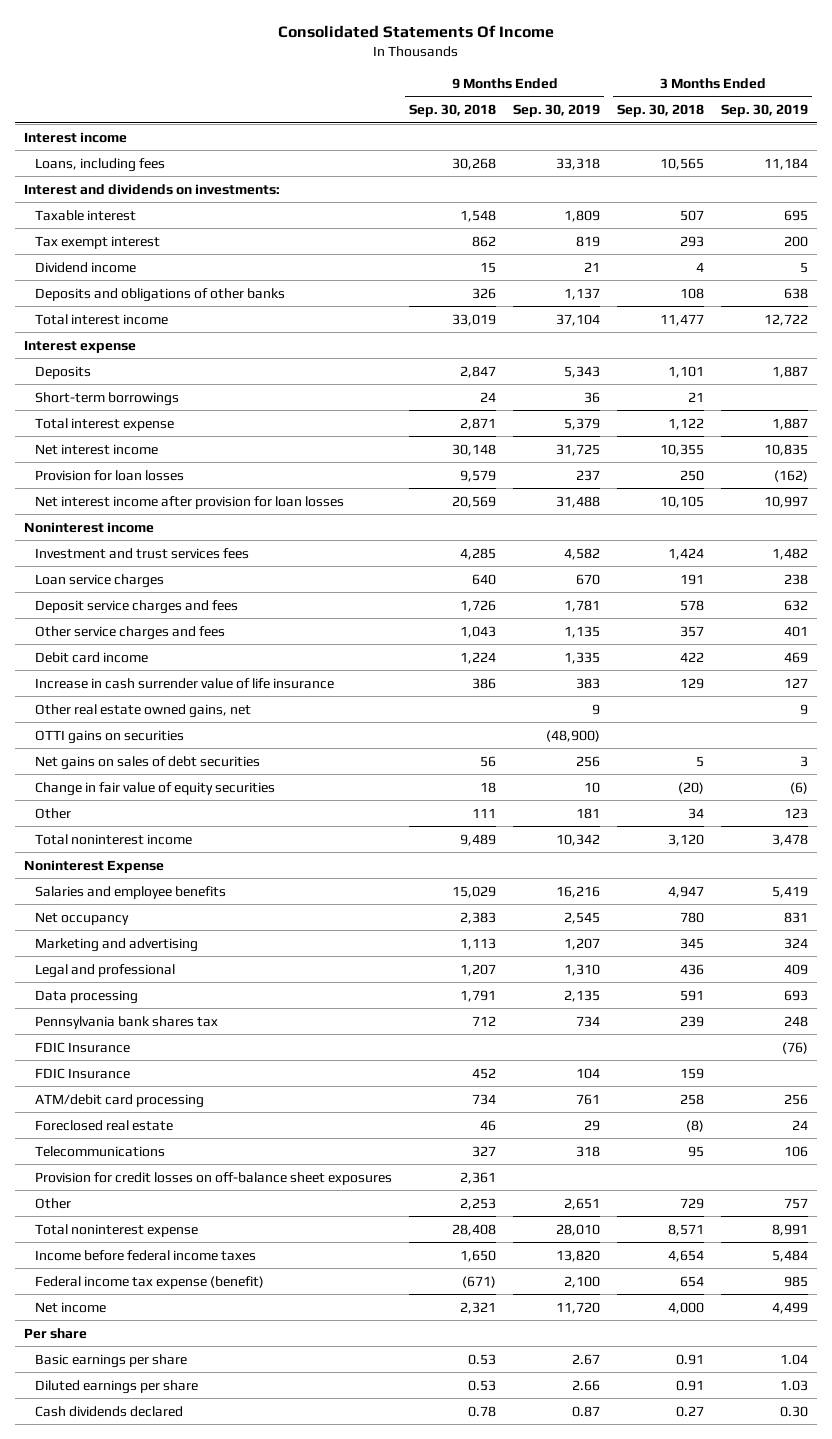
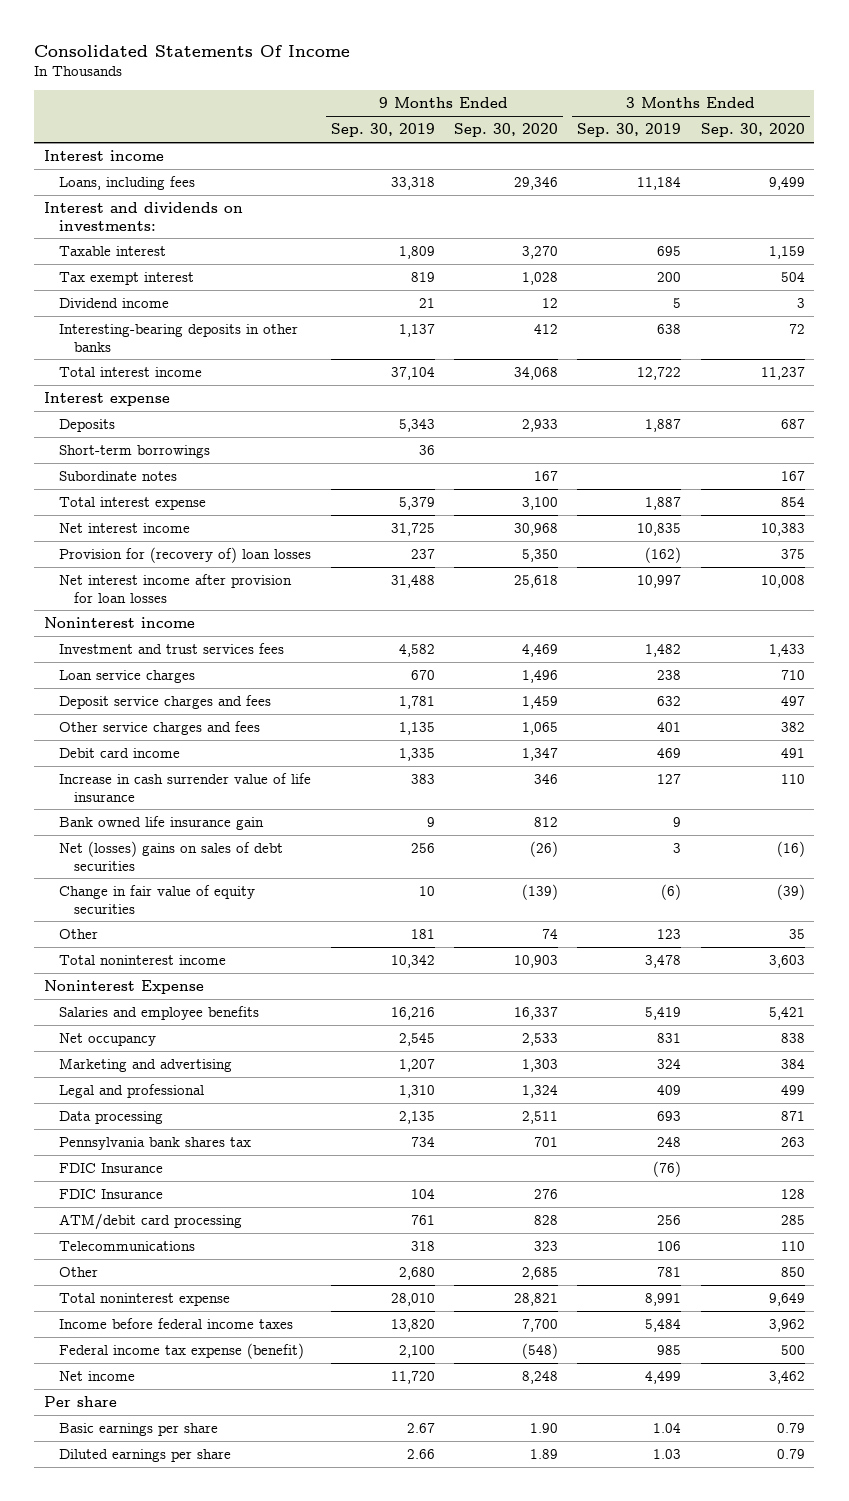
[409,104,497,118] Sep. 30, 2018 -> none
[617,104,705,118] Sep. 30, 2018 -> none
none -> [453,123,558,138] Sep. 30, 2020
none -> [700,123,805,138] Sep. 30, 2020
[35,287,286,302] Deposits and obligations of other banks -> [59,323,299,352] Interesting-bearing deposits in other banks
none -> [59,470,178,481] Subordinate notes
[35,469,185,481] Provision for loan losses -> [59,546,312,563] Provision for (recovery of) loan losses
[35,703,252,718] Other real estate owned gains, net -> none
[35,729,185,744] OTTI gains on securities -> none
none -> [59,815,265,830] Bank owned life insurance gain
[35,755,261,770] Net gains on sales of debt securities -> [59,840,284,871] Net (losses) gains on sales of debt securities
[35,1119,174,1131] Foreclosed real estate -> none
[35,1171,393,1185] Provision for credit losses on off-balance sheet exposures -> none
[564,1197,601,1210] 2,651 -> [398,1266,435,1280] 2,680
[784,1197,809,1209] 757 -> [657,1266,682,1277] 781
[35,1405,184,1417] Cash dividends declared -> none

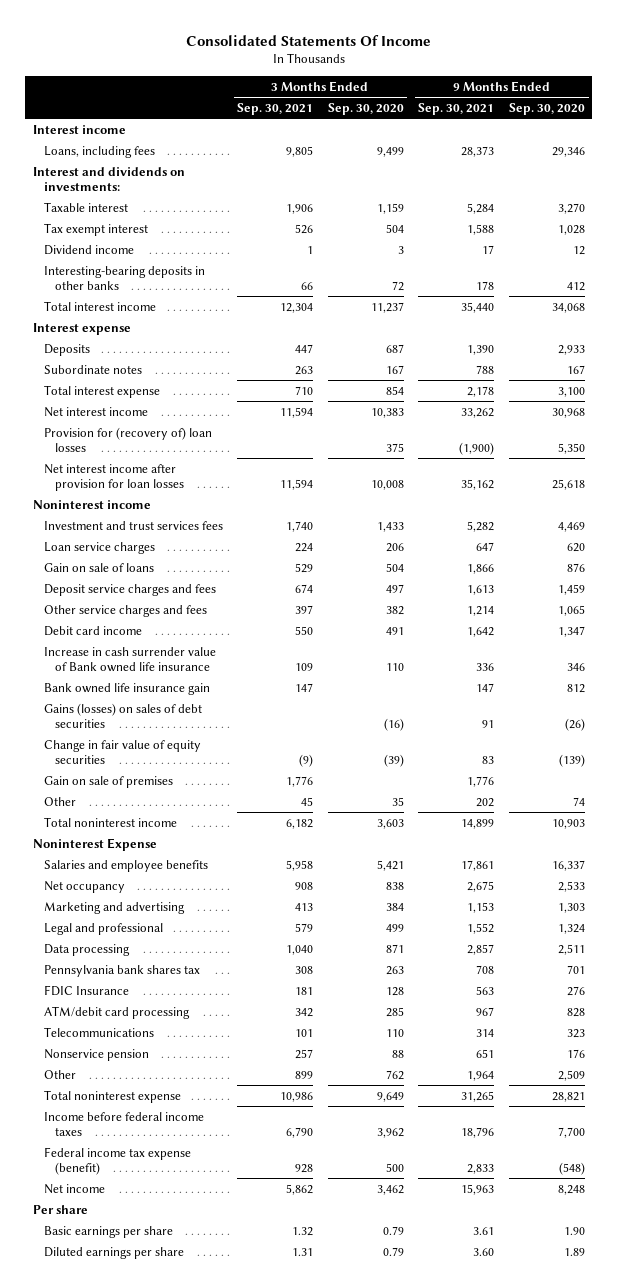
[330,123,435,138] Sep. 30, 2019 -> none
[577,123,682,138] Sep. 30, 2019 -> none
none -> [237,102,314,115] Sep. 30, 2021
none -> [418,102,495,115] Sep. 30, 2021
[59,444,211,458] Short-term borrowings -> none
[521,669,558,683] 1,496 -> [566,542,585,552] 620
[780,669,805,680] 710 -> [385,542,404,552] 206
none -> [43,562,154,572] Gain on sale of loans
[59,772,312,802] Increase in cash surrender value of life insurance -> [43,646,216,673] Increase in cash surrender value of Bank owned life insurance
[59,840,284,871] Net (losses) gains on sales of debt securities -> [43,702,202,729] Gains (losses) on sales of debt securities
none -> [43,775,173,788] Gain on sale of premises
[59,1162,164,1173] FDIC Insurance -> none
none -> [43,1048,149,1061] Nonservice pension
[521,1266,558,1280] 2,685 -> [557,1069,585,1081] 2,509
[780,1266,805,1277] 850 -> [385,1069,404,1080] 762

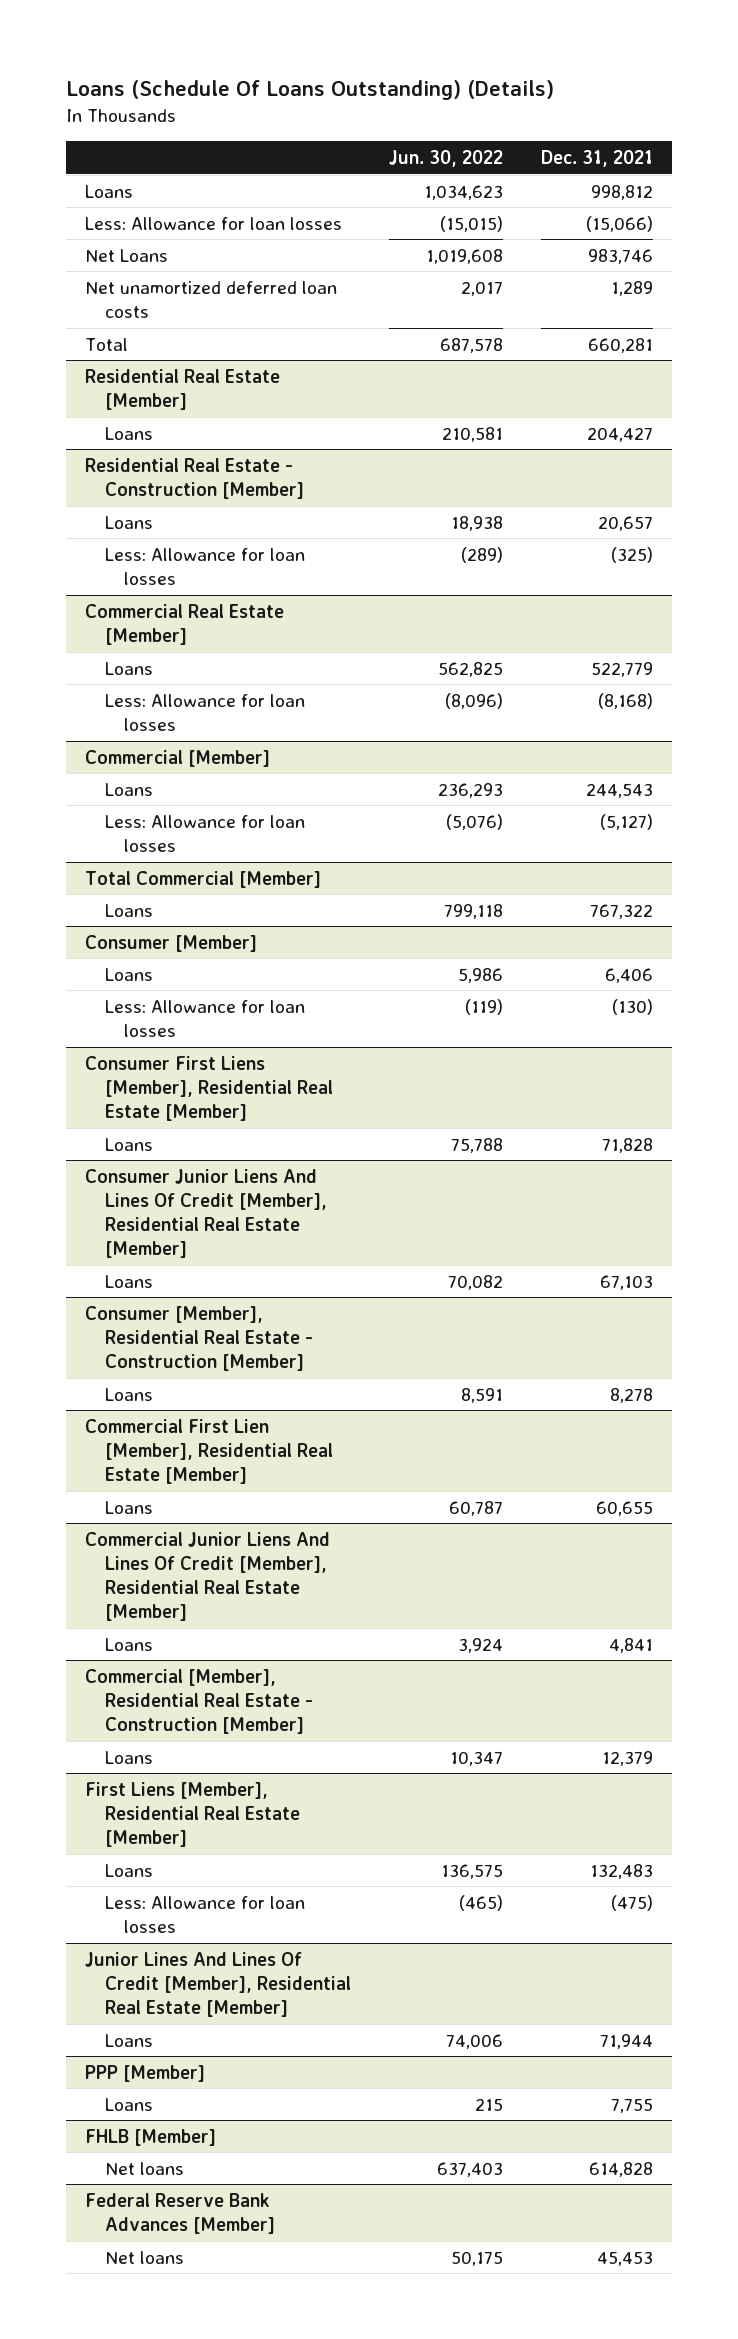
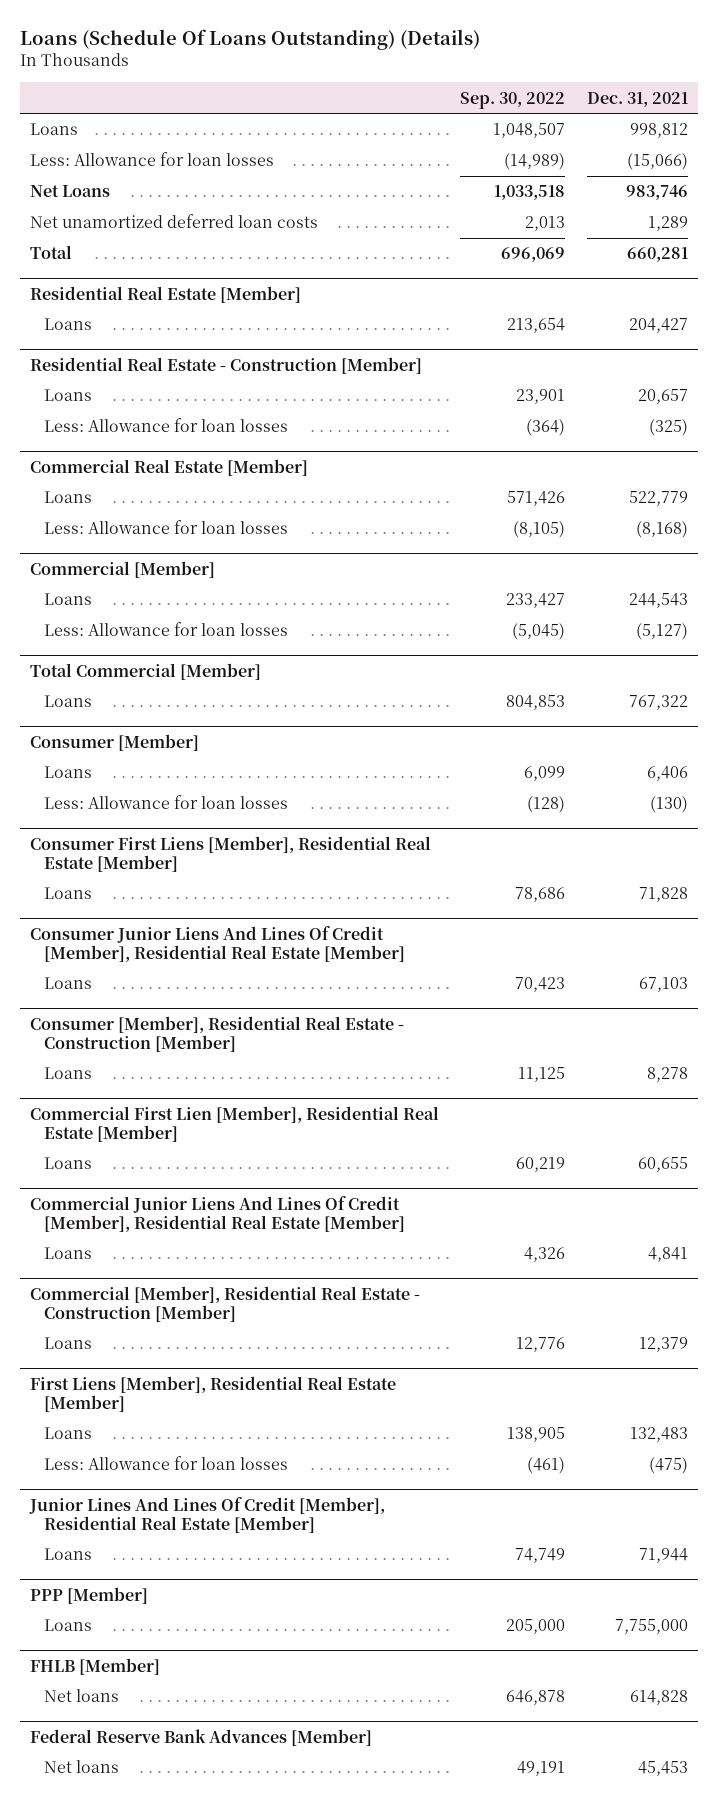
[388,149,503,167] Jun. 30, 2022 -> none
none -> [460,91,566,109] Sep. 30, 2022
[610,2097,653,2113] 7,755 -> [614,1619,688,1635] 7,755,000

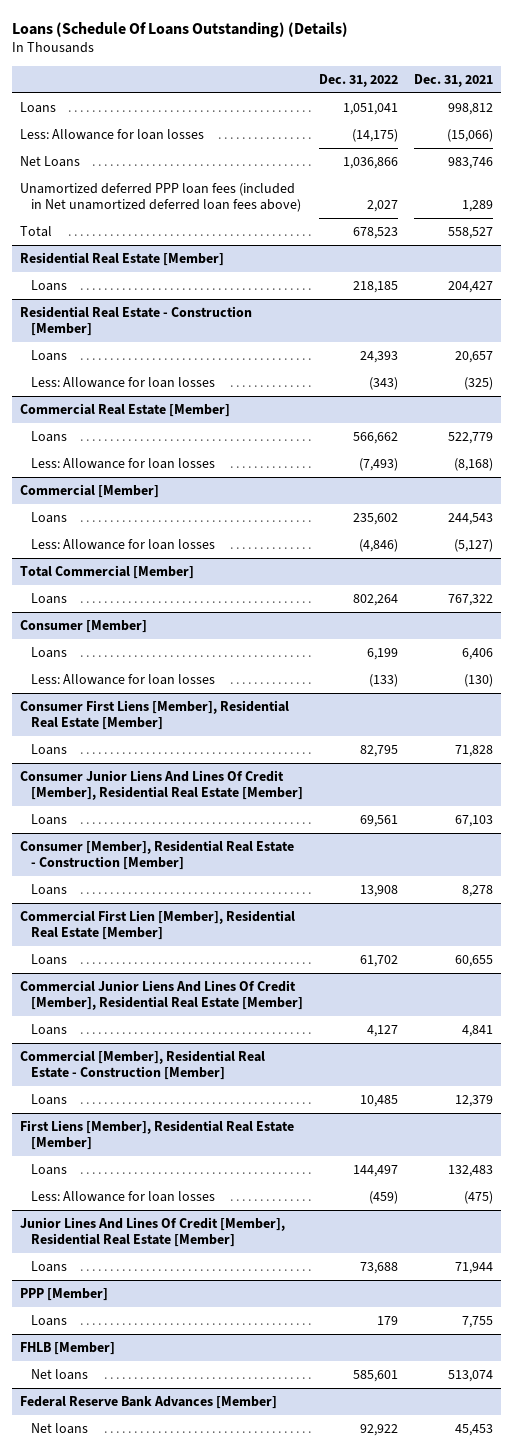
[460,91,566,109] Sep. 30, 2022 -> none
none -> [319,74,399,88] Dec. 31, 2022
[30,214,319,229] Net unamortized deferred loan costs -> [19,182,302,213] Unamortized deferred PPP loan fees (included in Net unamortized deferred loan fees above)
[626,247,688,263] 660,281 -> [448,226,494,239] 558,527
[614,1619,688,1635] 7,755,000 -> [462,1315,494,1328] 7,755
[629,1690,688,1706] 614,828 -> [448,1369,494,1382] 513,074

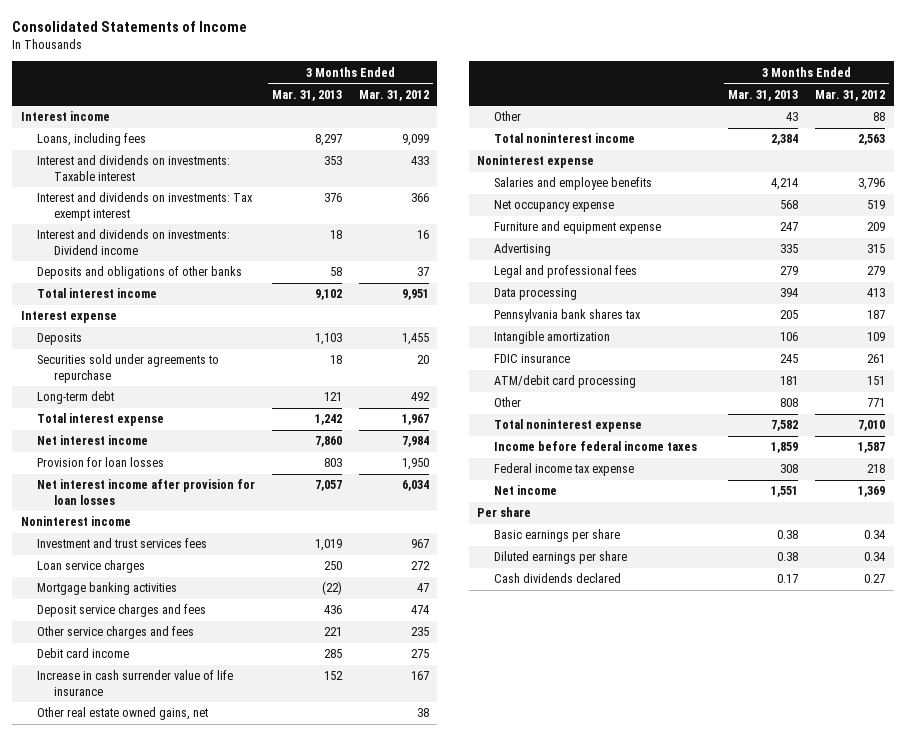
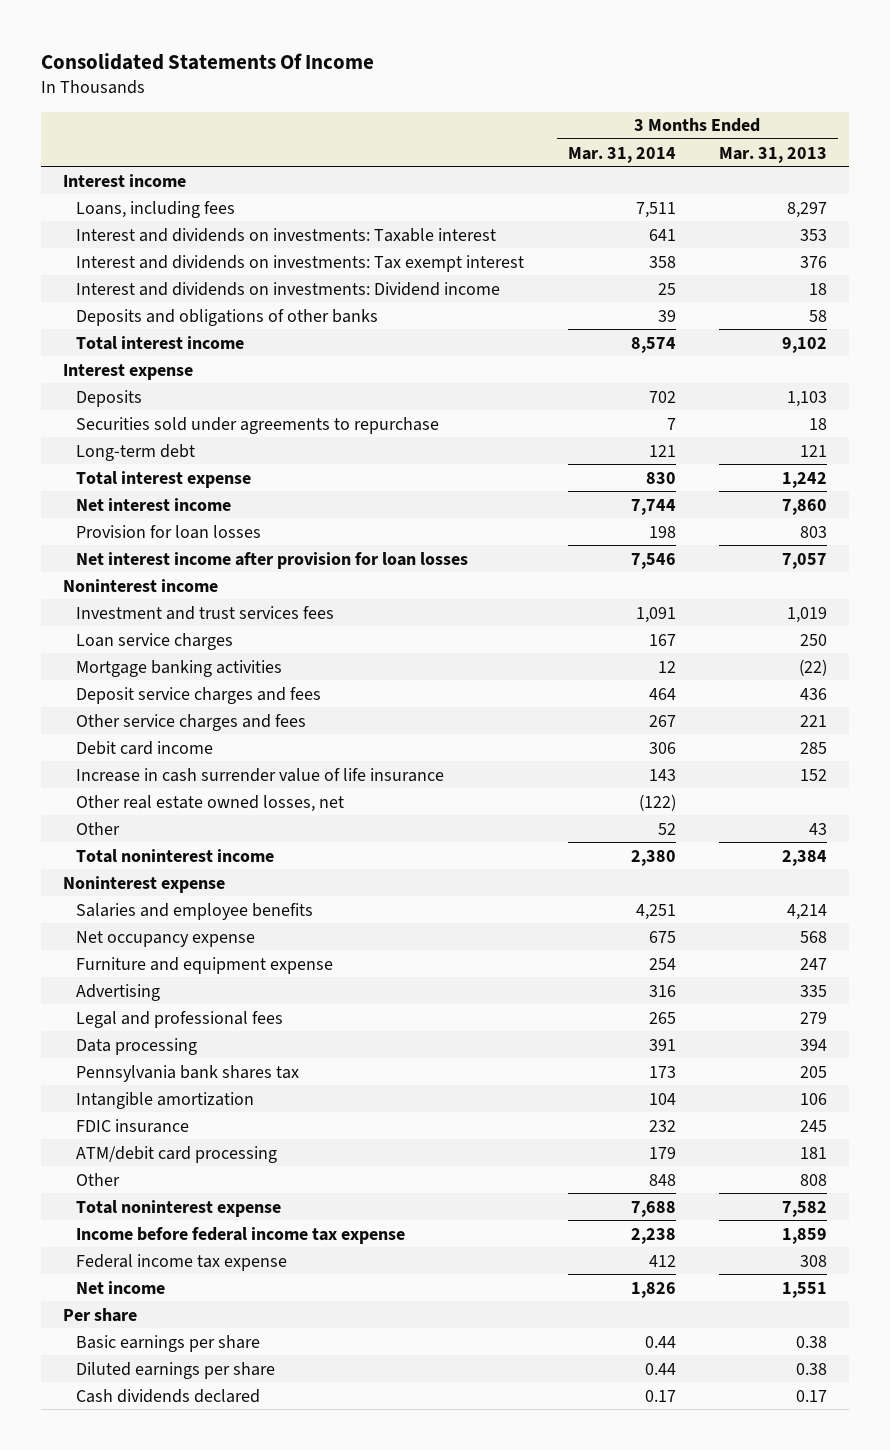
[12,20,248,32] Consolidated Statements of Income -> [40,52,374,70] Consolidated Statements Of Income
[359,89,430,101] Mar. 31, 2012 -> none
none -> [567,146,676,163] Mar. 31, 2014
[37,707,209,721] Other real estate owned gains, net -> [75,794,344,812] Other real estate owned losses, net
[493,441,697,452] Income before federal income taxes -> [75,1226,405,1244] Income before federal income tax expense

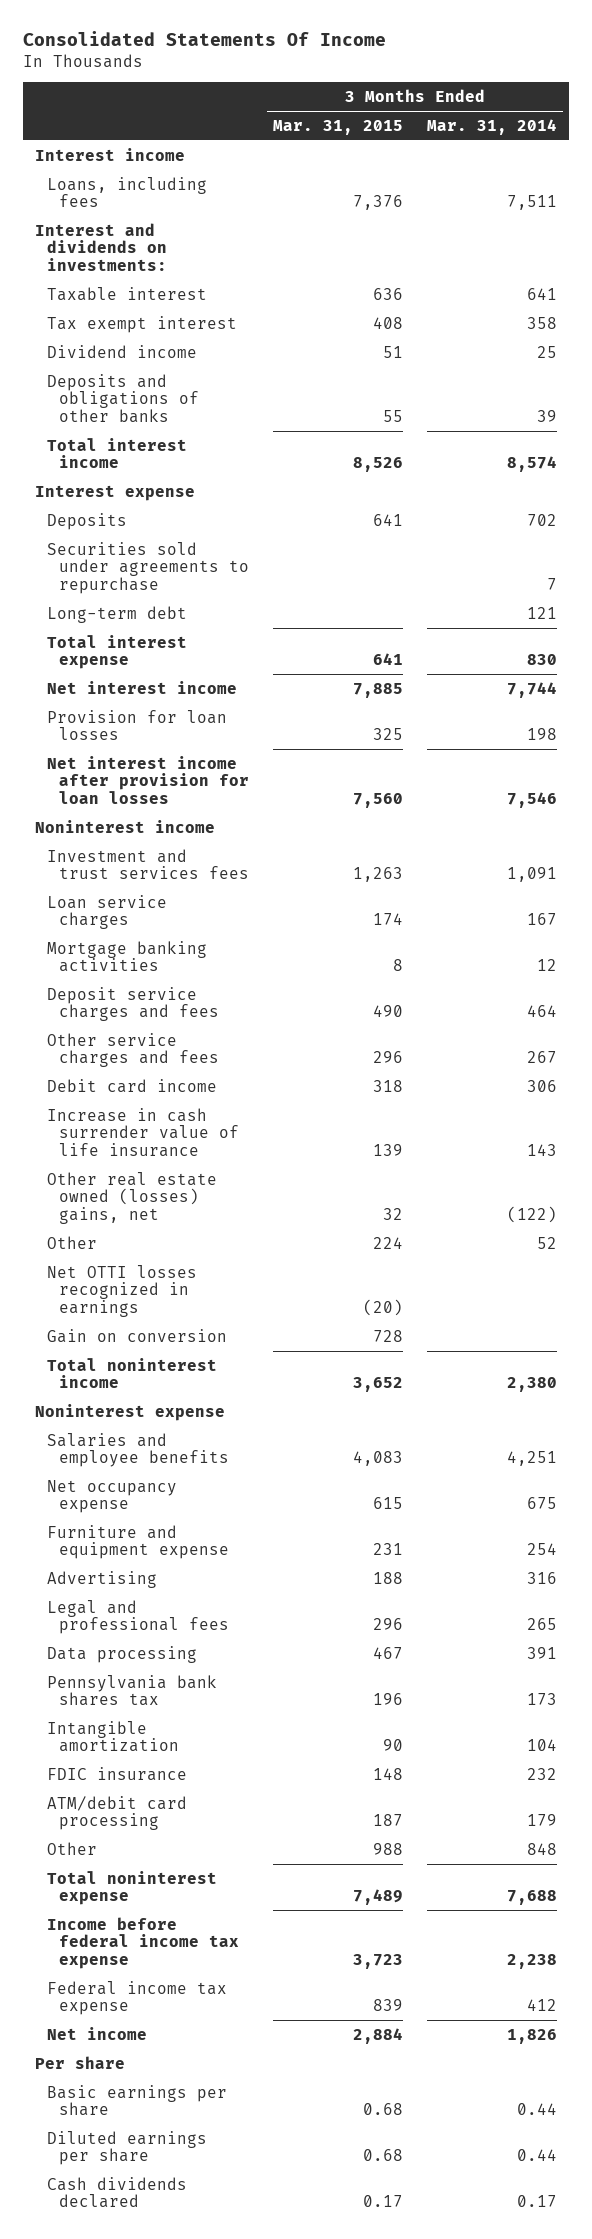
[719,146,828,163] Mar. 31, 2013 -> none
none -> [273,119,404,135] Mar. 31, 2015
none -> [34,222,168,271] Interest and dividends on investments:
[75,227,496,242] Interest and dividends on investments: Taxable interest -> [47,286,208,301] Taxable interest
[75,254,524,272] Interest and dividends on investments: Tax exempt interest -> [47,315,238,333] Tax exempt interest
[75,281,500,296] Interest and dividends on investments: Dividend income -> [47,344,198,358] Dividend income
[75,794,344,812] Other real estate owned losses, net -> [47,1171,218,1224] Other real estate owned (losses) gains, net
none -> [47,1264,198,1317] Net OTTI losses recognized in earnings
none -> [47,1328,228,1343] Gain on conversion

